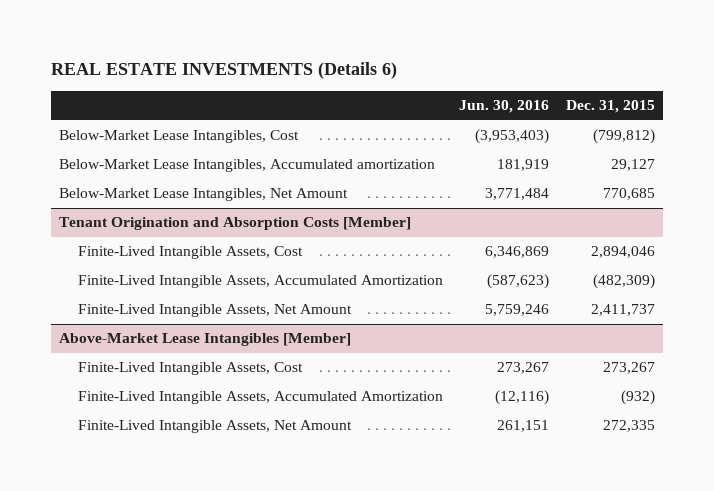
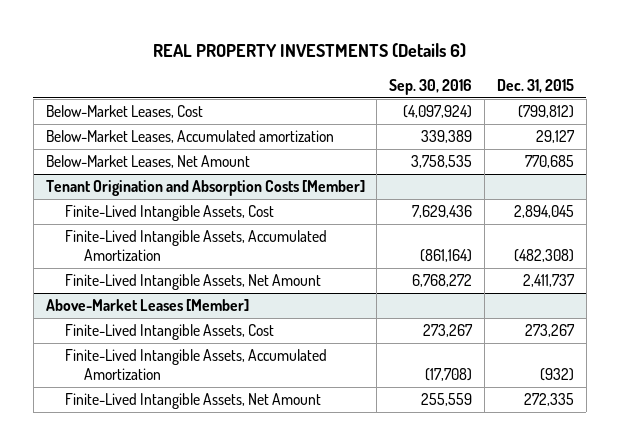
[50,62,397,80] REAL ESTATE INVESTMENTS (Details 6) -> [152,43,466,59] REAL PROPERTY INVESTMENTS (Details 6)
[459,100,550,114] Jun. 30, 2016 -> none
none -> [389,79,473,96] Sep. 30, 2016
[59,130,300,144] Below-Market Lease Intangibles, Cost -> [45,105,203,119] Below-Market Leases, Cost
[59,159,436,173] Below-Market Lease Intangibles, Accumulated amortization -> [45,130,334,144] Below-Market Leases, Accumulated amortization
[59,188,349,202] Below-Market Lease Intangibles, Net Amount -> [45,155,250,169] Below-Market Leases, Net Amount
[591,246,656,259] 2,894,046 -> [513,205,574,219] 2,894,045
[593,274,656,290] (482,309) -> [513,249,574,263] (482,308)
[59,333,352,347] Above-Market Lease Intangibles [Member] -> [45,299,249,312] Above-Market Leases [Member]

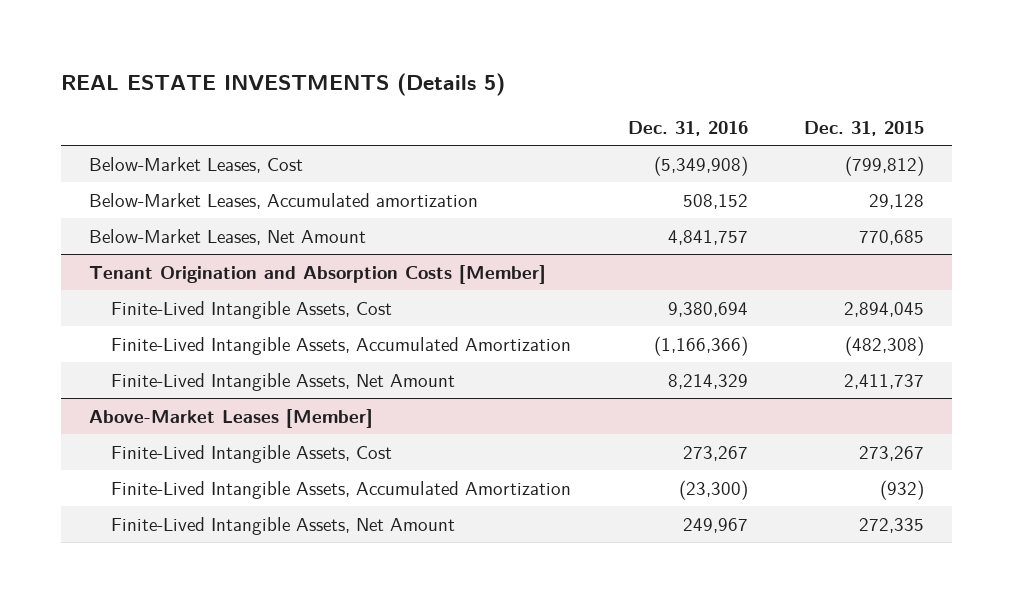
[152,43,466,59] REAL PROPERTY INVESTMENTS (Details 6) -> [60,73,505,97] REAL ESTATE INVESTMENTS (Details 5)
[389,79,473,96] Sep. 30, 2016 -> none
none -> [627,121,748,137] Dec. 31, 2016
[535,130,575,144] 29,127 -> [869,193,925,209] 29,128

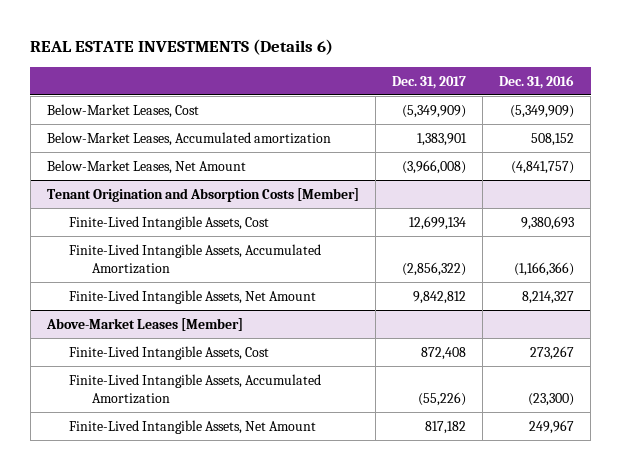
[60,73,505,97] REAL ESTATE INVESTMENTS (Details 5) -> [30,39,334,56] REAL ESTATE INVESTMENTS (Details 6)
[804,121,925,137] Dec. 31, 2015 -> none
none -> [392,75,467,89] Dec. 31, 2017
[653,155,748,176] (5,349,908) -> [510,105,575,119] (5,349,909)
[667,229,748,245] 4,841,757 -> [511,161,575,175] (4,841,757)
[667,301,748,317] 9,380,694 -> [521,216,575,231] 9,380,693
[667,373,748,389] 8,214,329 -> [522,291,575,305] 8,214,327

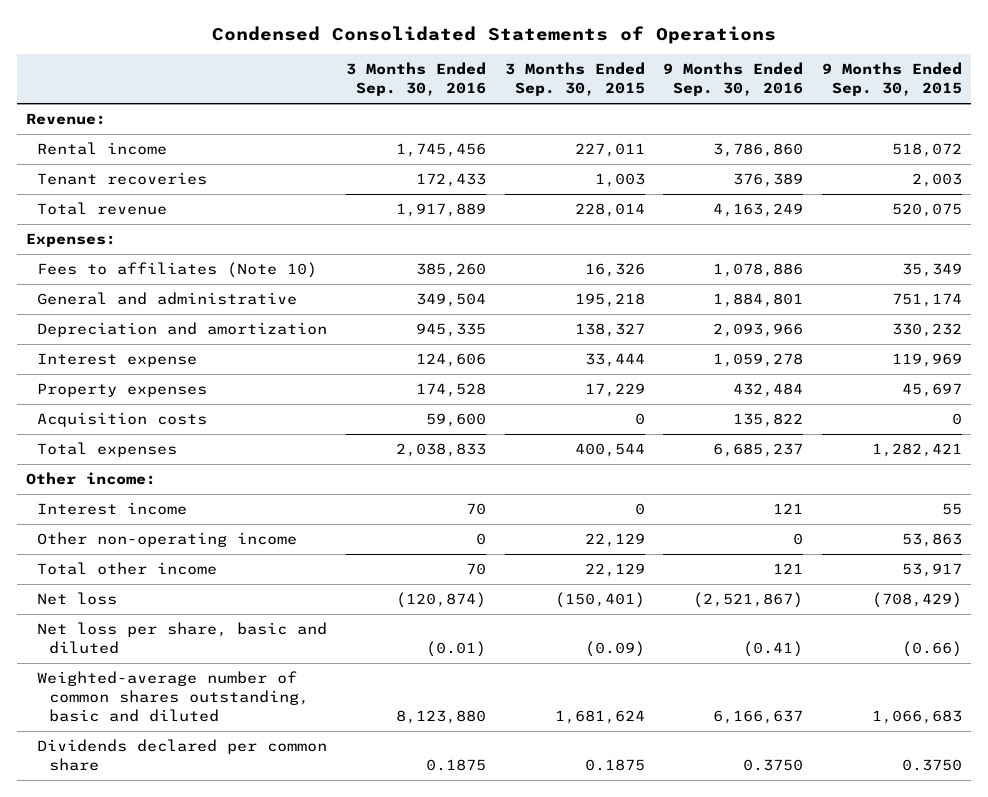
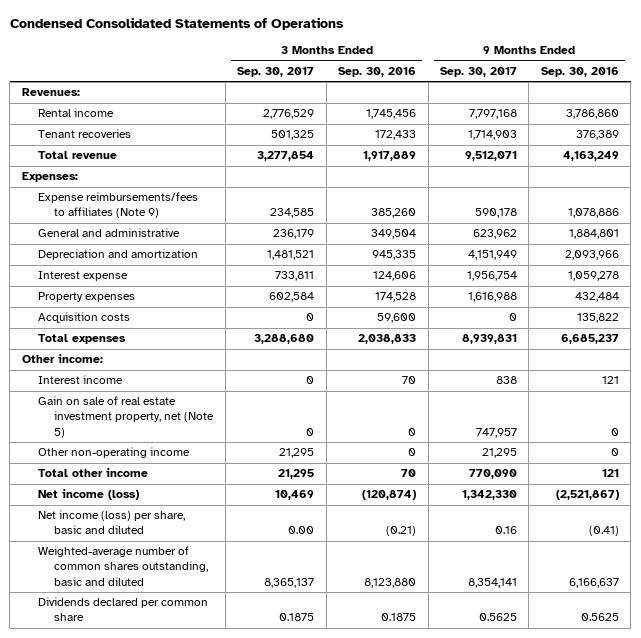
[504,62,645,97] 3 Months Ended Sep. 30, 2015 -> none
[821,62,962,97] 9 Months Ended Sep. 30, 2015 -> none
none -> [237,67,315,78] Sep. 30, 2017
none -> [439,67,517,78] Sep. 30, 2017
[26,113,107,126] Revenue: -> [21,88,80,97] Revenues:
[37,262,318,279] Fees to affiliates (Note 10) -> [37,192,198,219] Expense reimbursements/fees to affiliates (Note 9)
none -> [37,396,215,438] Gain on sale of real estate investment property, net (Note 5)
[37,592,118,606] Net loss -> [37,489,139,501] Net income (loss)
[37,622,328,655] Net loss per share, basic and diluted -> [37,510,185,535] Net income (loss) per share, basic and diluted
[426,641,487,658] (0.01) -> [386,526,417,537] (0.21)
[743,759,804,772] 0.3750 -> [580,613,619,622] 0.5625

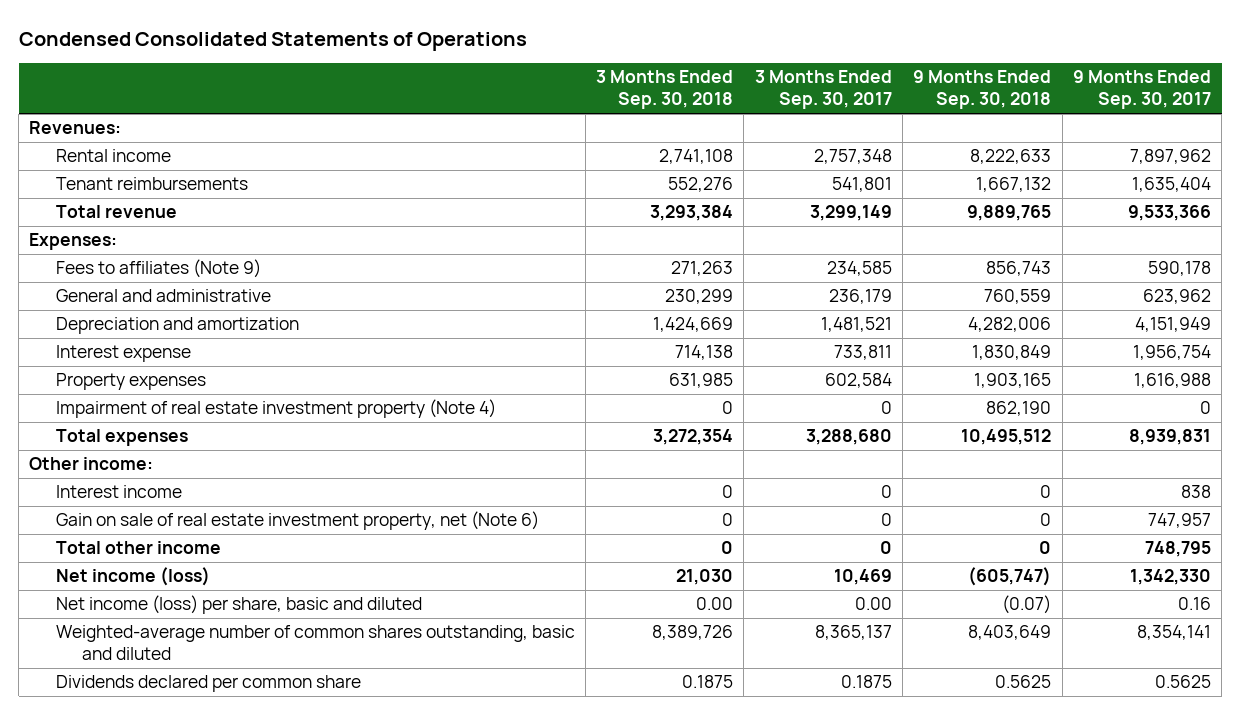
[338,67,417,78] Sep. 30, 2016 -> none
[540,67,619,78] Sep. 30, 2016 -> none
none -> [596,70,734,110] 3 Months Ended Sep. 30, 2018
none -> [913,70,1052,110] 9 Months Ended Sep. 30, 2018
[37,129,131,139] Tenant recoveries -> none
[263,109,315,120] 2,776,529 -> [813,149,892,165] 2,757,348
[468,109,517,120] 7,797,168 -> [1129,149,1211,165] 7,897,962
none -> [55,177,248,191] Tenant reimbursements
[257,151,315,162] 3,277,854 -> [809,205,892,222] 3,299,149
[464,151,517,162] 9,512,071 -> [1127,205,1211,222] 9,533,366
[37,192,198,219] Expense reimbursements/fees to affiliates (Note 9) -> [55,259,261,279] Fees to affiliates (Note 9)
[37,312,130,324] Acquisition costs -> none
none -> [55,399,496,419] Impairment of real estate investment property (Note 4)
[37,447,190,459] Other non-operating income -> none
[37,396,215,438] Gain on sale of real estate investment property, net (Note 5) -> [55,511,539,531] Gain on sale of real estate investment property, net (Note 6)
[278,469,315,480] 21,295 -> [879,541,892,555] 0
[468,469,517,480] 770,090 -> [1144,541,1211,558] 748,795

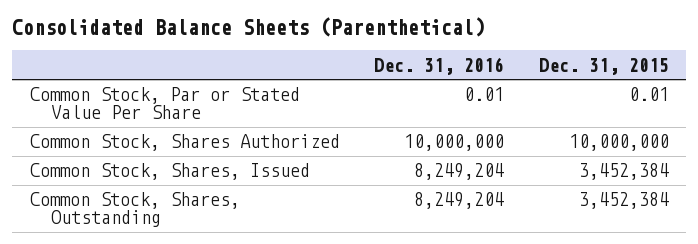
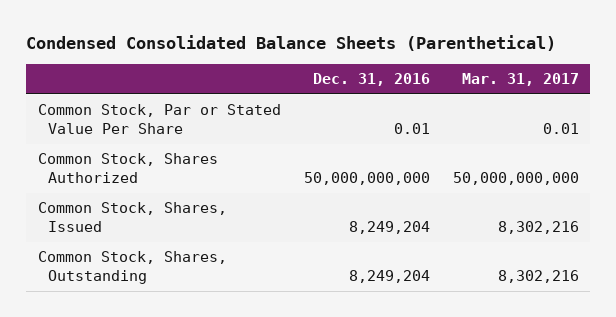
[12,17,486,38] Consolidated Balance Sheets (Parenthetical) -> [26,34,557,51] Condensed Consolidated Balance Sheets (Parenthetical)
[538,57,669,75] Dec. 31, 2015 -> none
none -> [461,73,579,87] Mar. 31, 2017
[404,134,505,152] 10,000,000 -> [303,172,430,186] 50,000,000,000

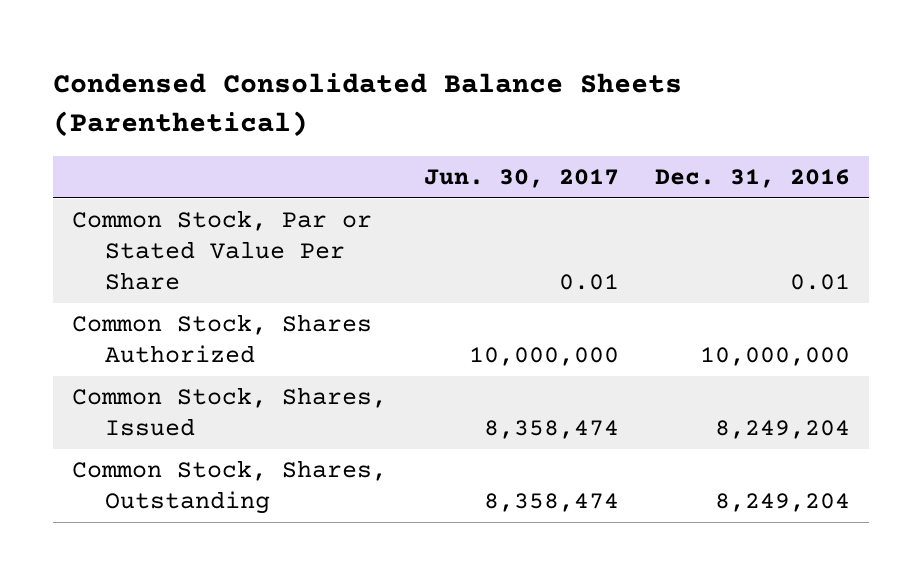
[461,73,579,87] Mar. 31, 2017 -> none
none -> [423,168,619,188] Jun. 30, 2017
[303,172,430,186] 50,000,000,000 -> [700,347,851,367] 10,000,000

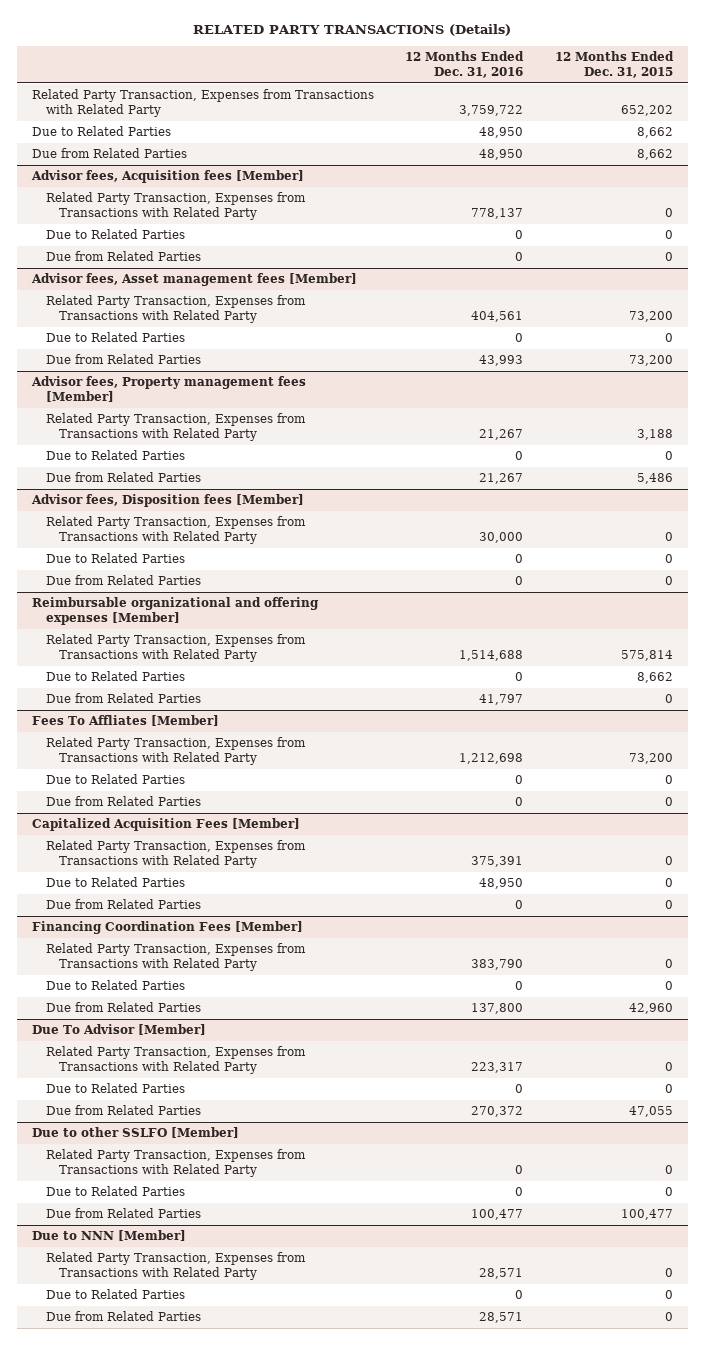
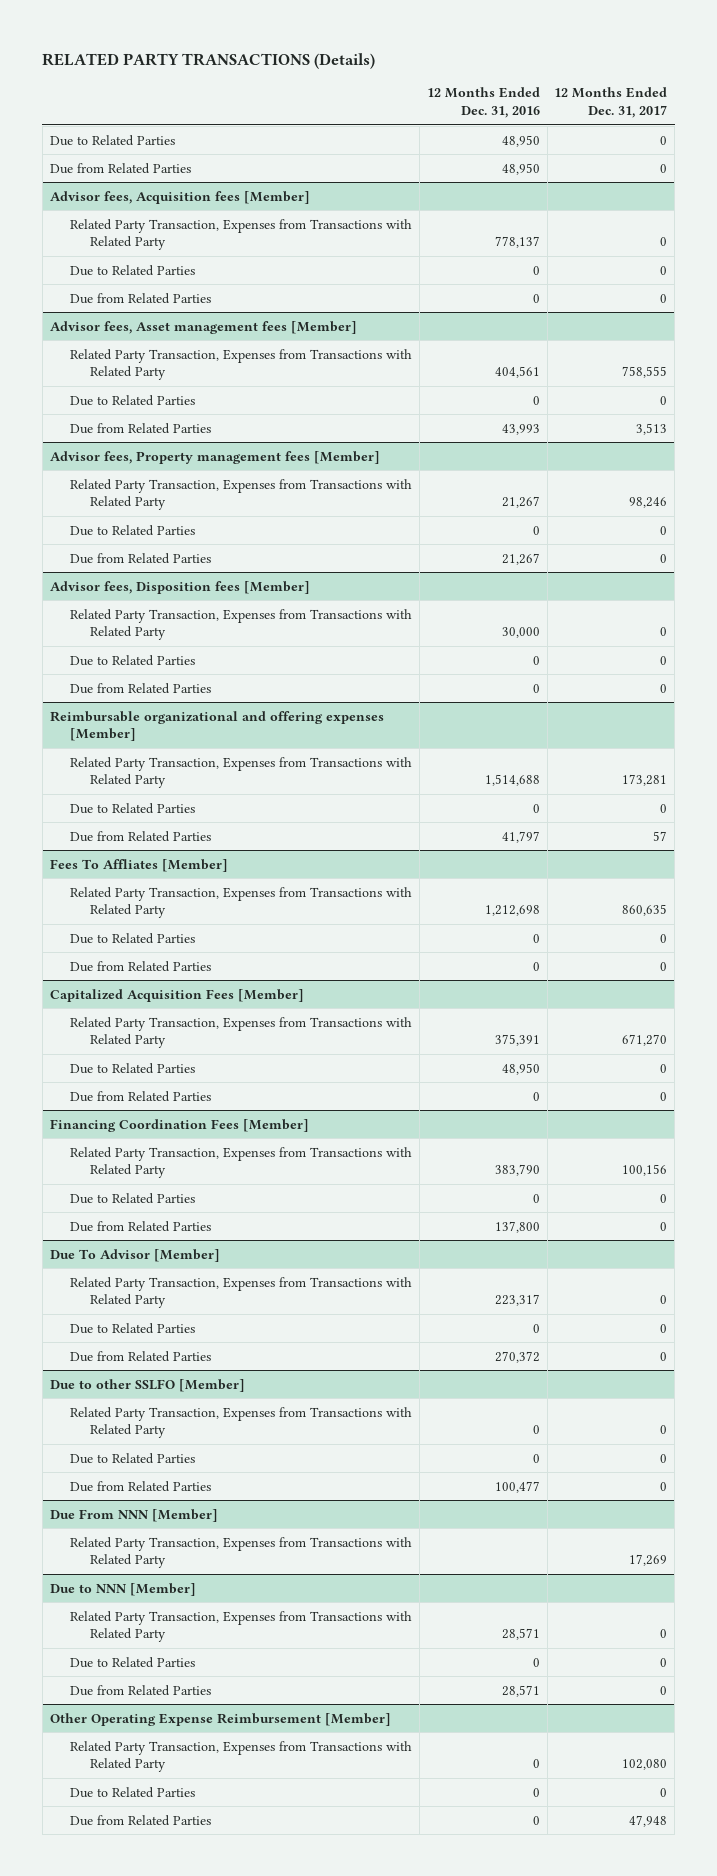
[554,51,674,79] 12 Months Ended Dec. 31, 2015 -> none
none -> [554,87,668,119] 12 Months Ended Dec. 31, 2017
[32,89,375,118] Related Party Transaction, Expenses from Transactions with Related Party -> none
none -> [49,1508,218,1522] Due From NNN [Member]
none -> [70,1536,413,1569] Related Party Transaction, Expenses from Transactions with Related Party
none -> [49,1712,391,1726] Other Operating Expense Reimbursement [Member]
none -> [70,1740,413,1773] Related Party Transaction, Expenses from Transactions with Related Party
none -> [70,1786,196,1798] Due to Related Parties
none -> [70,1814,212,1826] Due from Related Parties

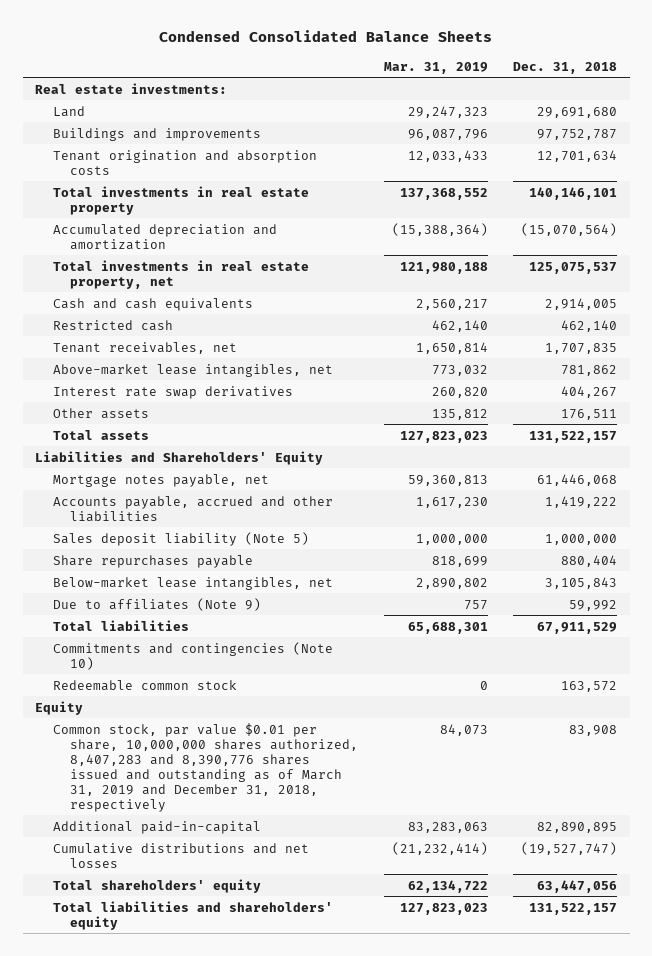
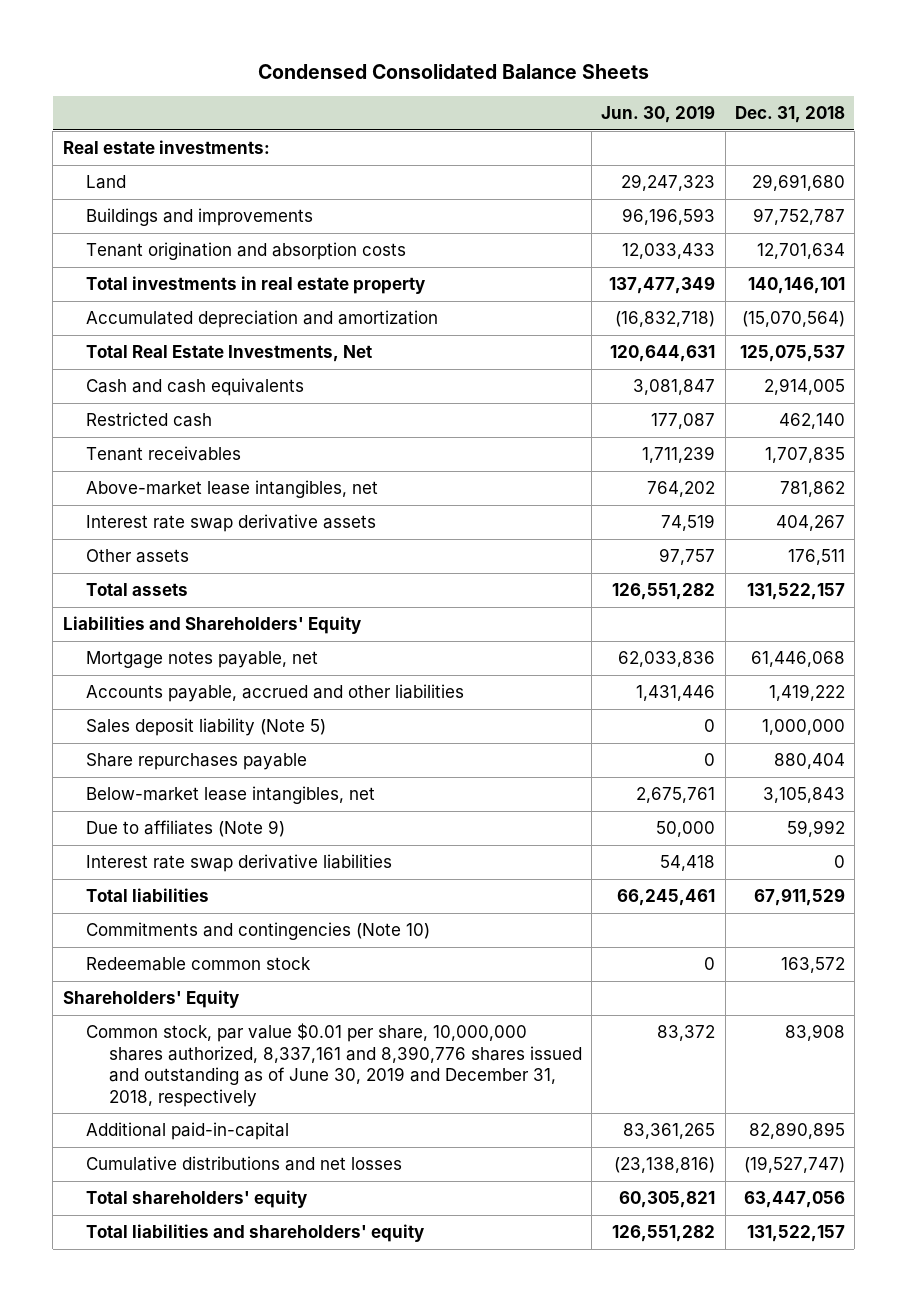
[383,61,488,74] Mar. 31, 2019 -> none
none -> [601,104,716,123] Jun. 30, 2019
[52,259,309,289] Total investments in real estate property, net -> [85,345,372,363] Total Real Estate Investments, Net
[52,341,237,354] Tenant receivables, net -> [85,446,241,462] Tenant receivables
[52,385,293,399] Interest rate swap derivatives -> [85,514,376,533] Interest rate swap derivative assets
none -> [85,854,392,873] Interest rate swap derivative liabilities
[35,700,84,715] Equity -> [62,990,239,1009] Shareholders' Equity
[52,722,359,812] Common stock, par value $0.01 per share, 10,000,000 shares authorized, 8,407,283 and 8,390,776 shares issued and outstanding as of March 31, 2019 and December 31, 2018, respectively -> [85,1023,583,1107] Common stock, par value $0.01 per share, 10,000,000 shares authorized, 8,337,161 and 8,390,776 shares issued and outstanding as of June 30, 2019 and December 31, 2018, respectively

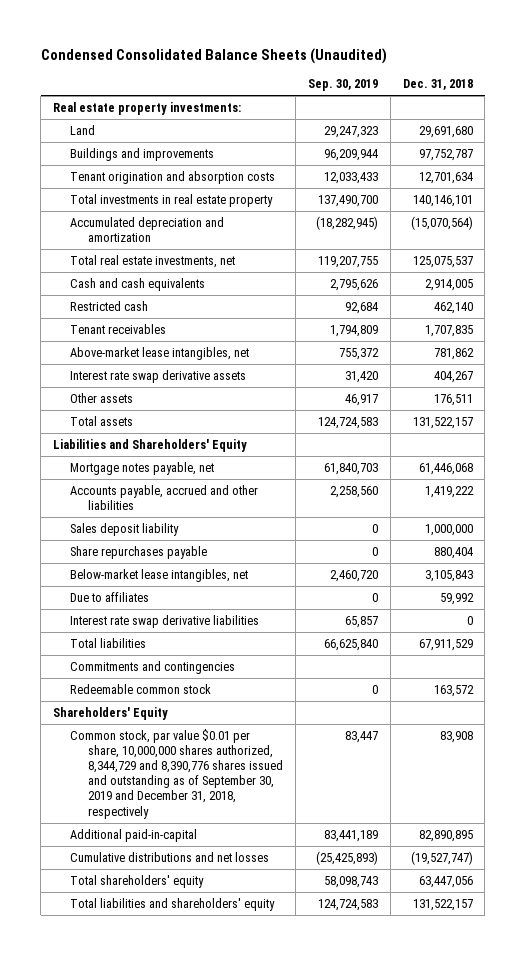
[257,64,649,80] Condensed Consolidated Balance Sheets -> [40,48,387,65] Condensed Consolidated Balance Sheets (Unaudited)
[601,104,716,123] Jun. 30, 2019 -> none
none -> [307,79,378,92] Sep. 30, 2019
[62,140,270,155] Real estate investments: -> [53,101,242,115] Real estate property investments:
[85,345,372,363] Total Real Estate Investments, Net -> [70,254,236,268] Total real estate investments, net
[85,718,326,737] Sales deposit liability (Note 5) -> [70,522,180,536] Sales deposit liability
[85,820,285,838] Due to affiliates (Note 9) -> [70,591,150,602] Due to affiliates
[85,922,430,941] Commitments and contingencies (Note 10) -> [70,660,236,674] Commitments and contingencies
[85,1023,583,1107] Common stock, par value $0.01 per share, 10,000,000 shares authorized, 8,337,161 and 8,390,776 shares issued and outstanding as of June 30, 2019 and December 31, 2018, respectively -> [70,728,283,819] Common stock, par value $0.01 per share, 10,000,000 shares authorized, 8,344,729 and 8,390,776 shares issued and outstanding as of September 30, 2019 and December 31, 2018, respectively

